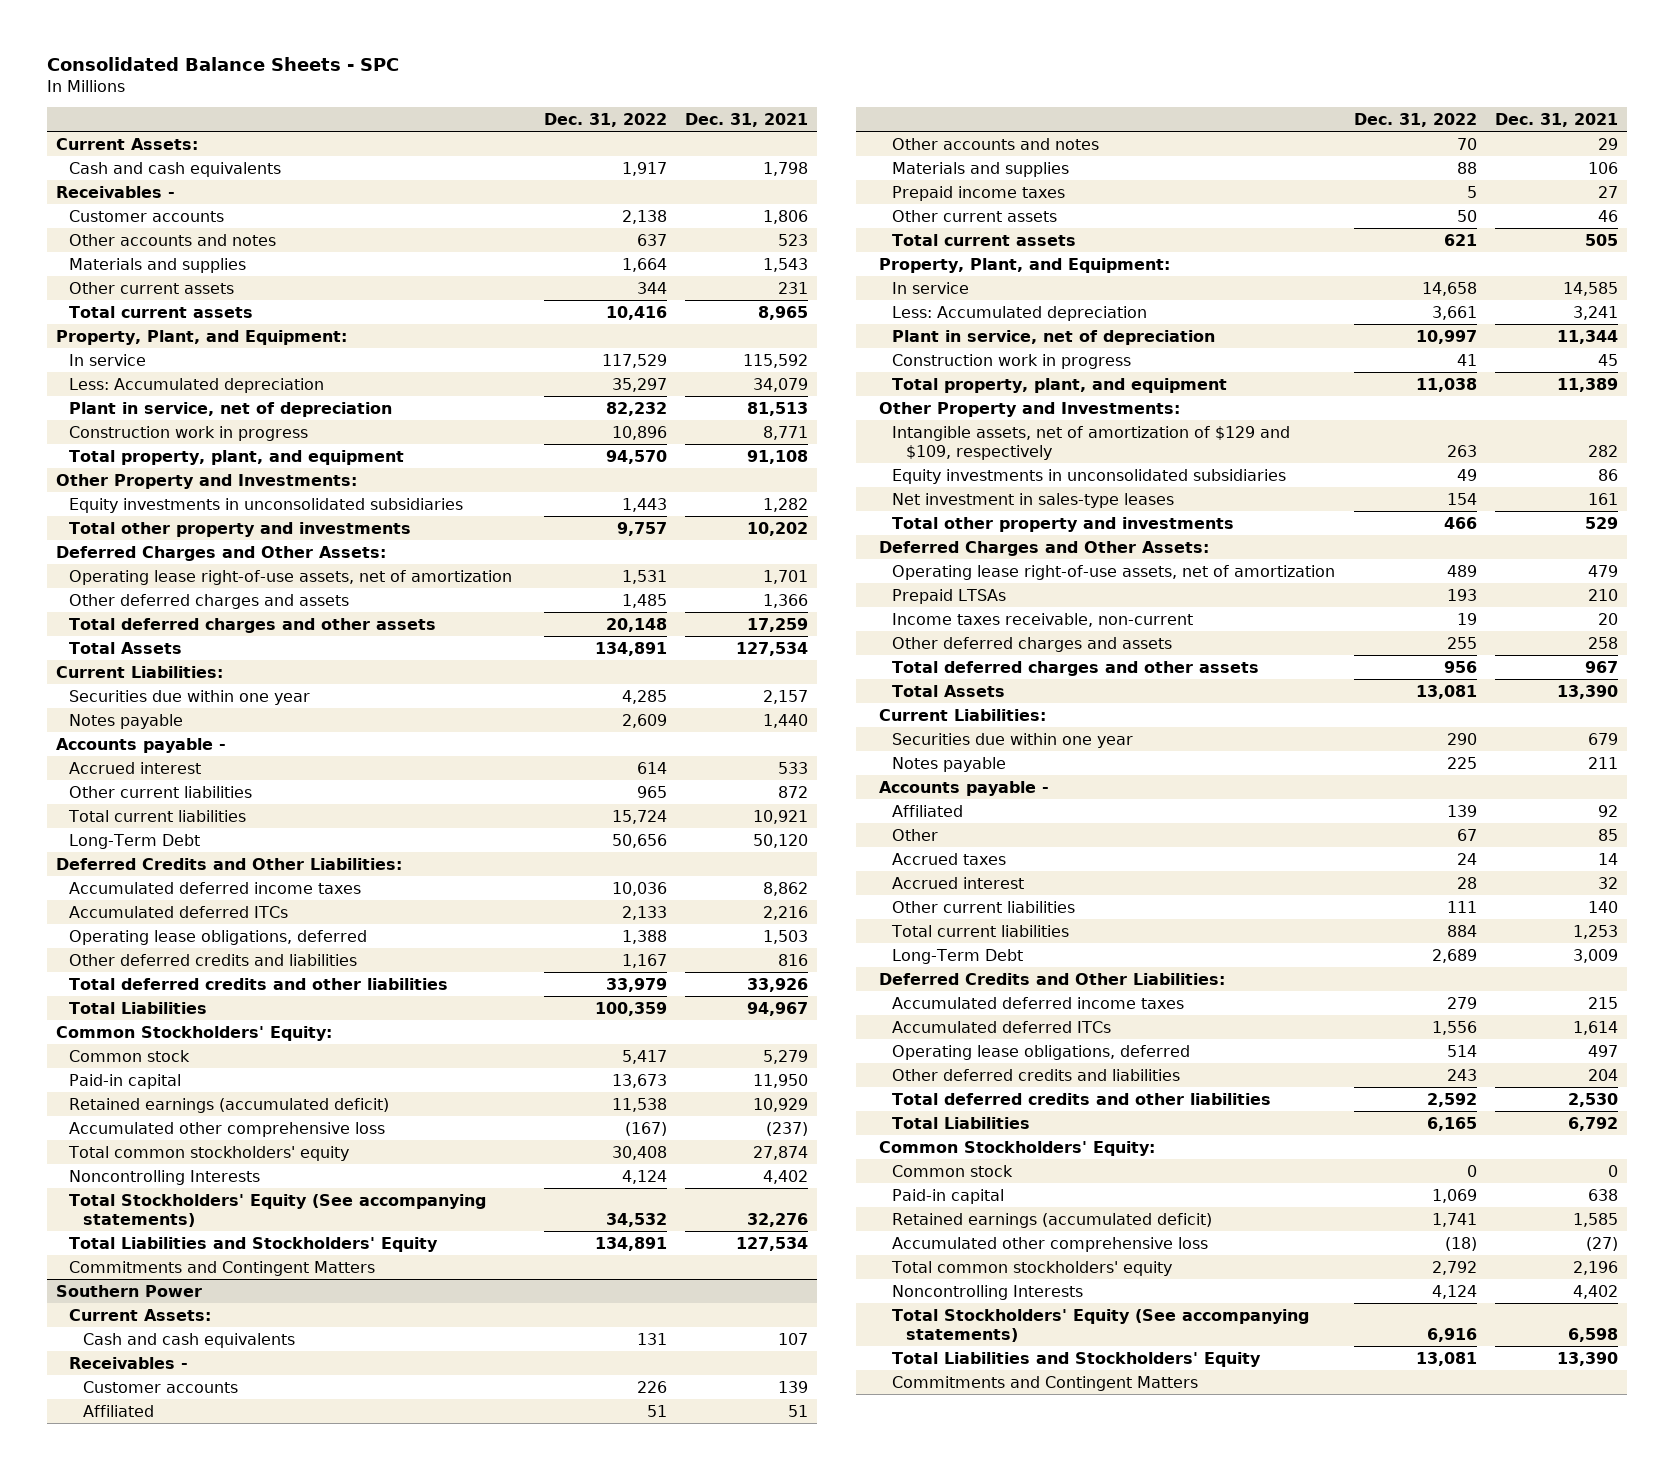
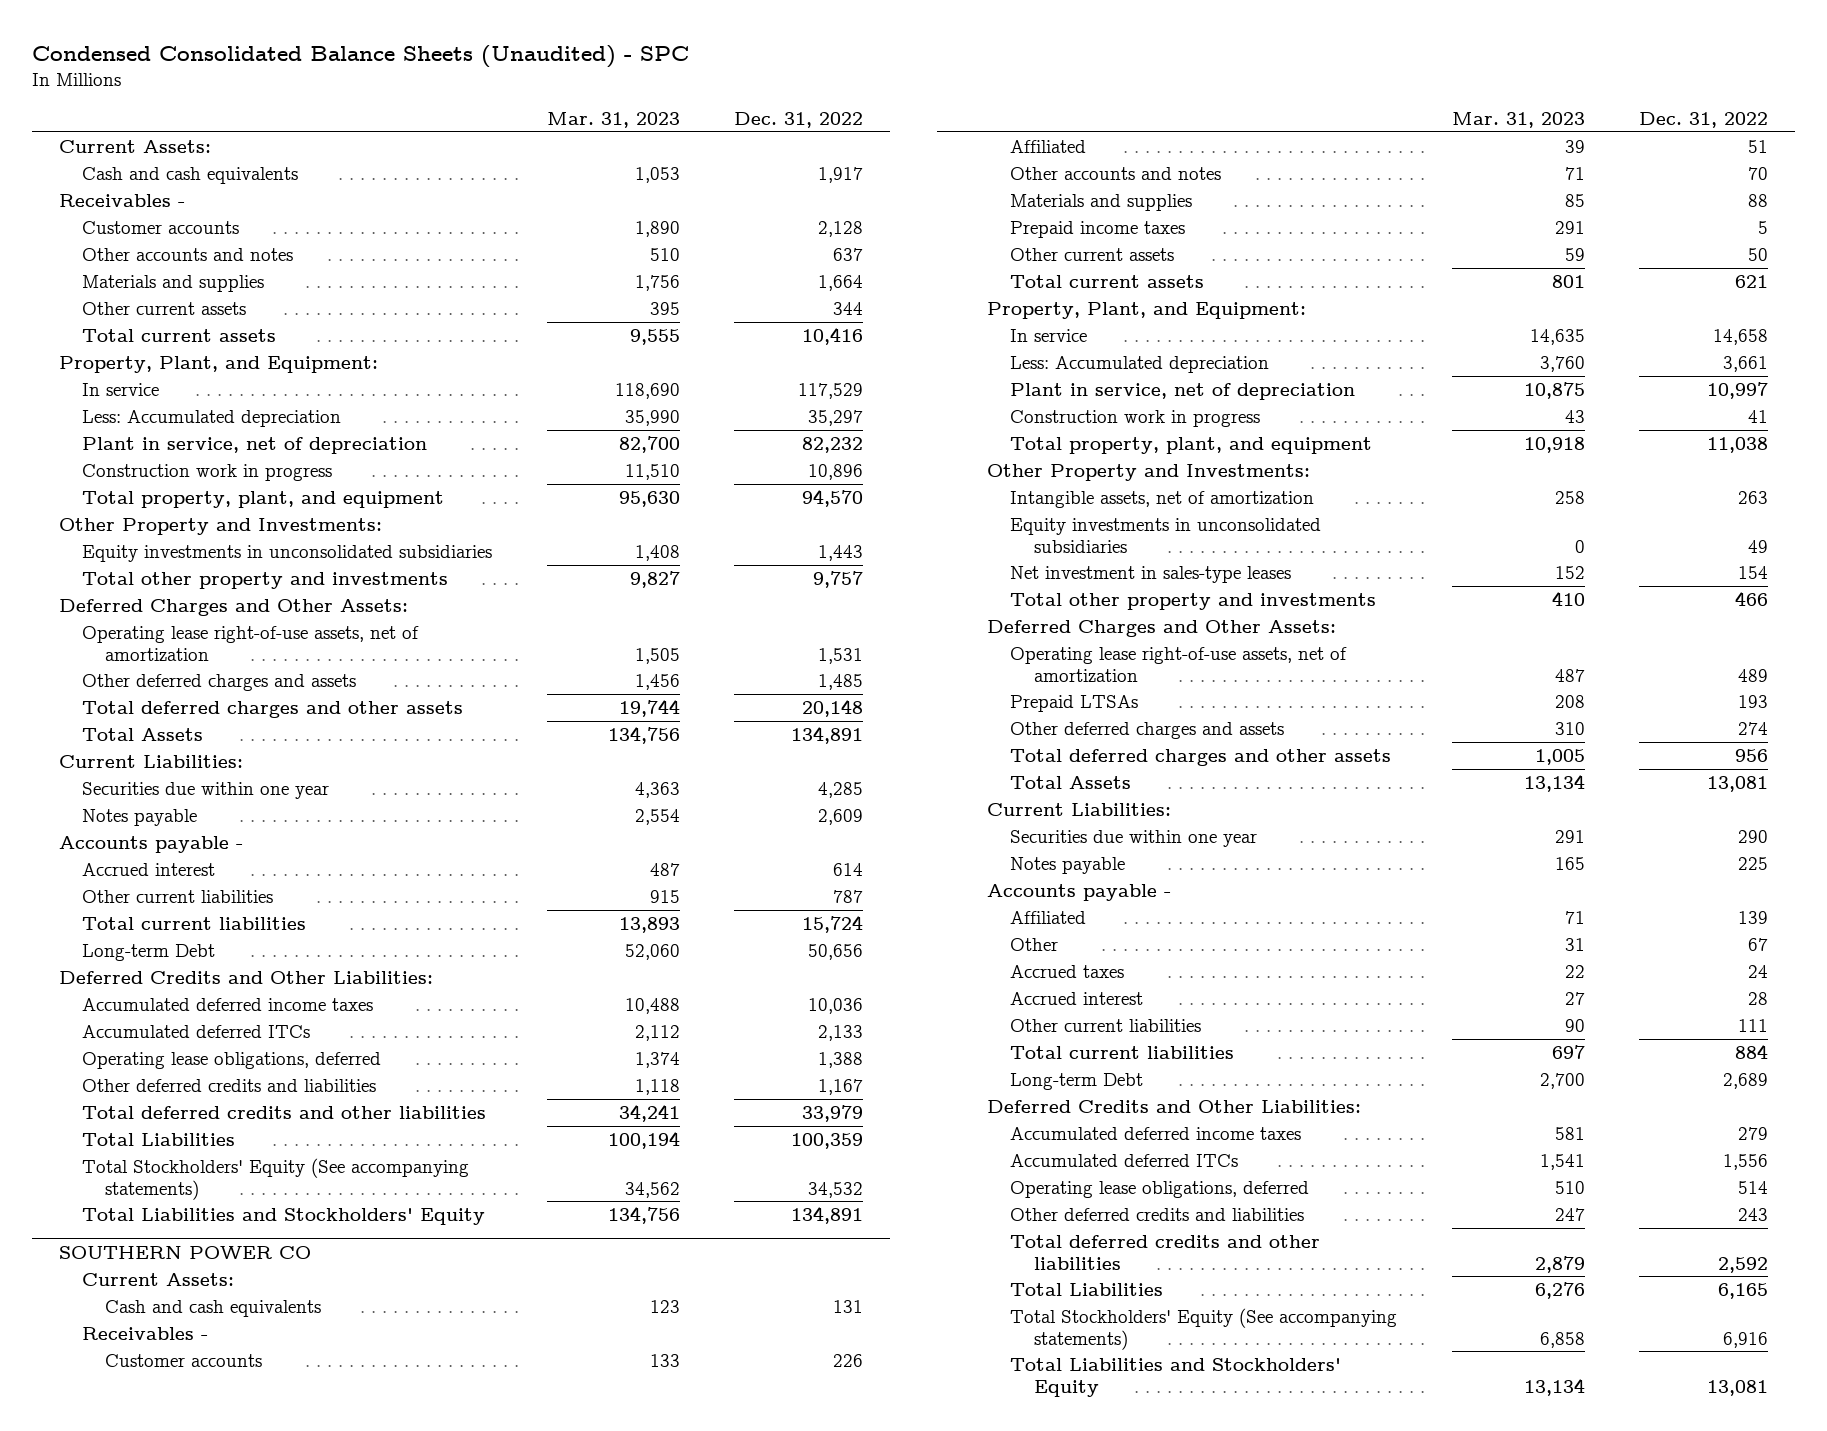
[46,56,399,71] Consolidated Balance Sheets - SPC -> [31,44,689,68] Condensed Consolidated Balance Sheets (Unaudited) - SPC
[685,113,809,128] Dec. 31, 2021 -> none
none -> [546,111,680,128] Mar. 31, 2023
[622,209,668,224] 2,138 -> [817,220,863,237] 2,128
[637,785,668,798] 965 -> [832,889,863,903] 787
[69,833,201,849] Long-Term Debt -> [81,943,215,961] Long-term Debt
[55,1025,332,1041] Common Stockholders' Equity: -> none
[69,1049,191,1062] Common stock -> none
[69,1073,182,1089] Paid-in capital -> none
[69,1097,390,1113] Retained earnings (accumulated deficit) -> none
[69,1121,386,1137] Accumulated other comprehensive loss -> none
[68,1145,350,1161] Total common stockholders' equity -> none
[69,1169,261,1185] Noncontrolling Interests -> none
[69,1260,376,1276] Commitments and Contingent Matters -> none
[55,1284,202,1297] Southern Power -> [58,1245,311,1259] SOUTHERN POWER CO
[892,425,1291,460] Intangible assets, net of amortization of $129 and $109, respectively -> [1010,490,1315,508] Intangible assets, net of amortization
[892,612,1194,627] Income taxes receivable, non-current -> none
[1446,636,1477,649] 255 -> [1738,721,1769,735] 274
[892,948,1024,964] Long-Term Debt -> [1010,1072,1144,1090] Long-term Debt
[878,1140,1155,1156] Common Stockholders' Equity: -> none
[892,1164,1014,1177] Common stock -> none
[892,1188,1005,1204] Paid-in capital -> none
[892,1212,1213,1228] Retained earnings (accumulated deficit) -> none
[892,1236,1209,1252] Accumulated other comprehensive loss -> none
[891,1260,1173,1276] Total common stockholders' equity -> none
[892,1284,1084,1300] Noncontrolling Interests -> none
[892,1375,1199,1391] Commitments and Contingent Matters -> none

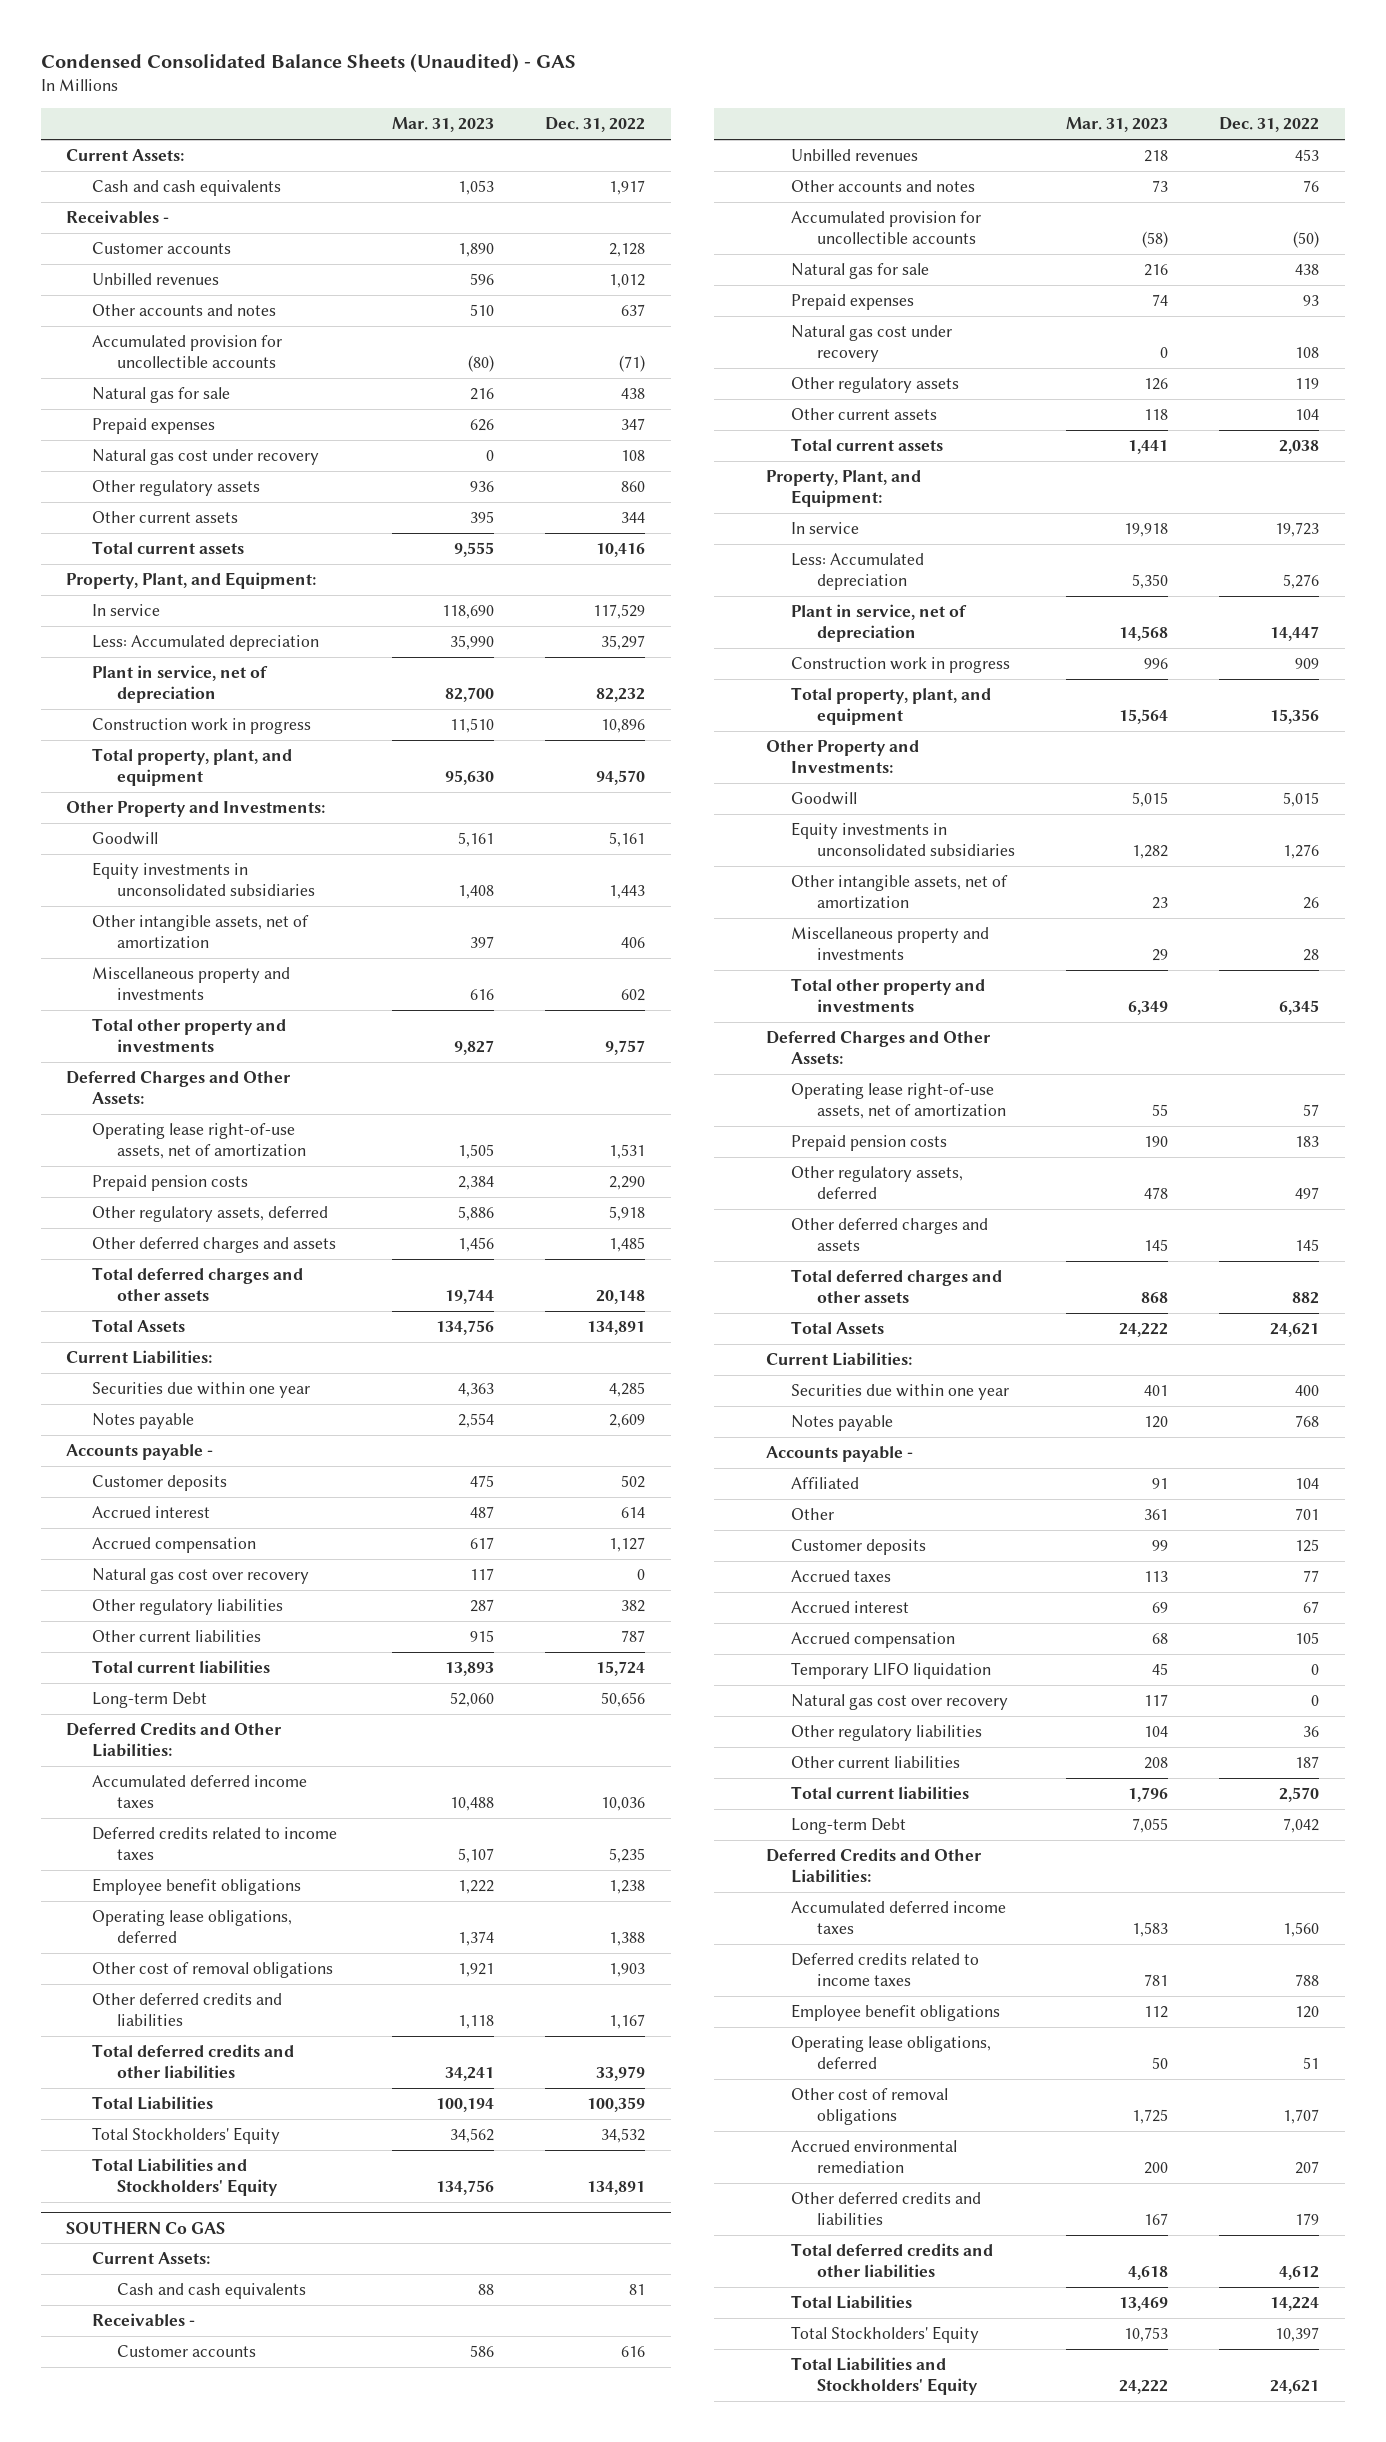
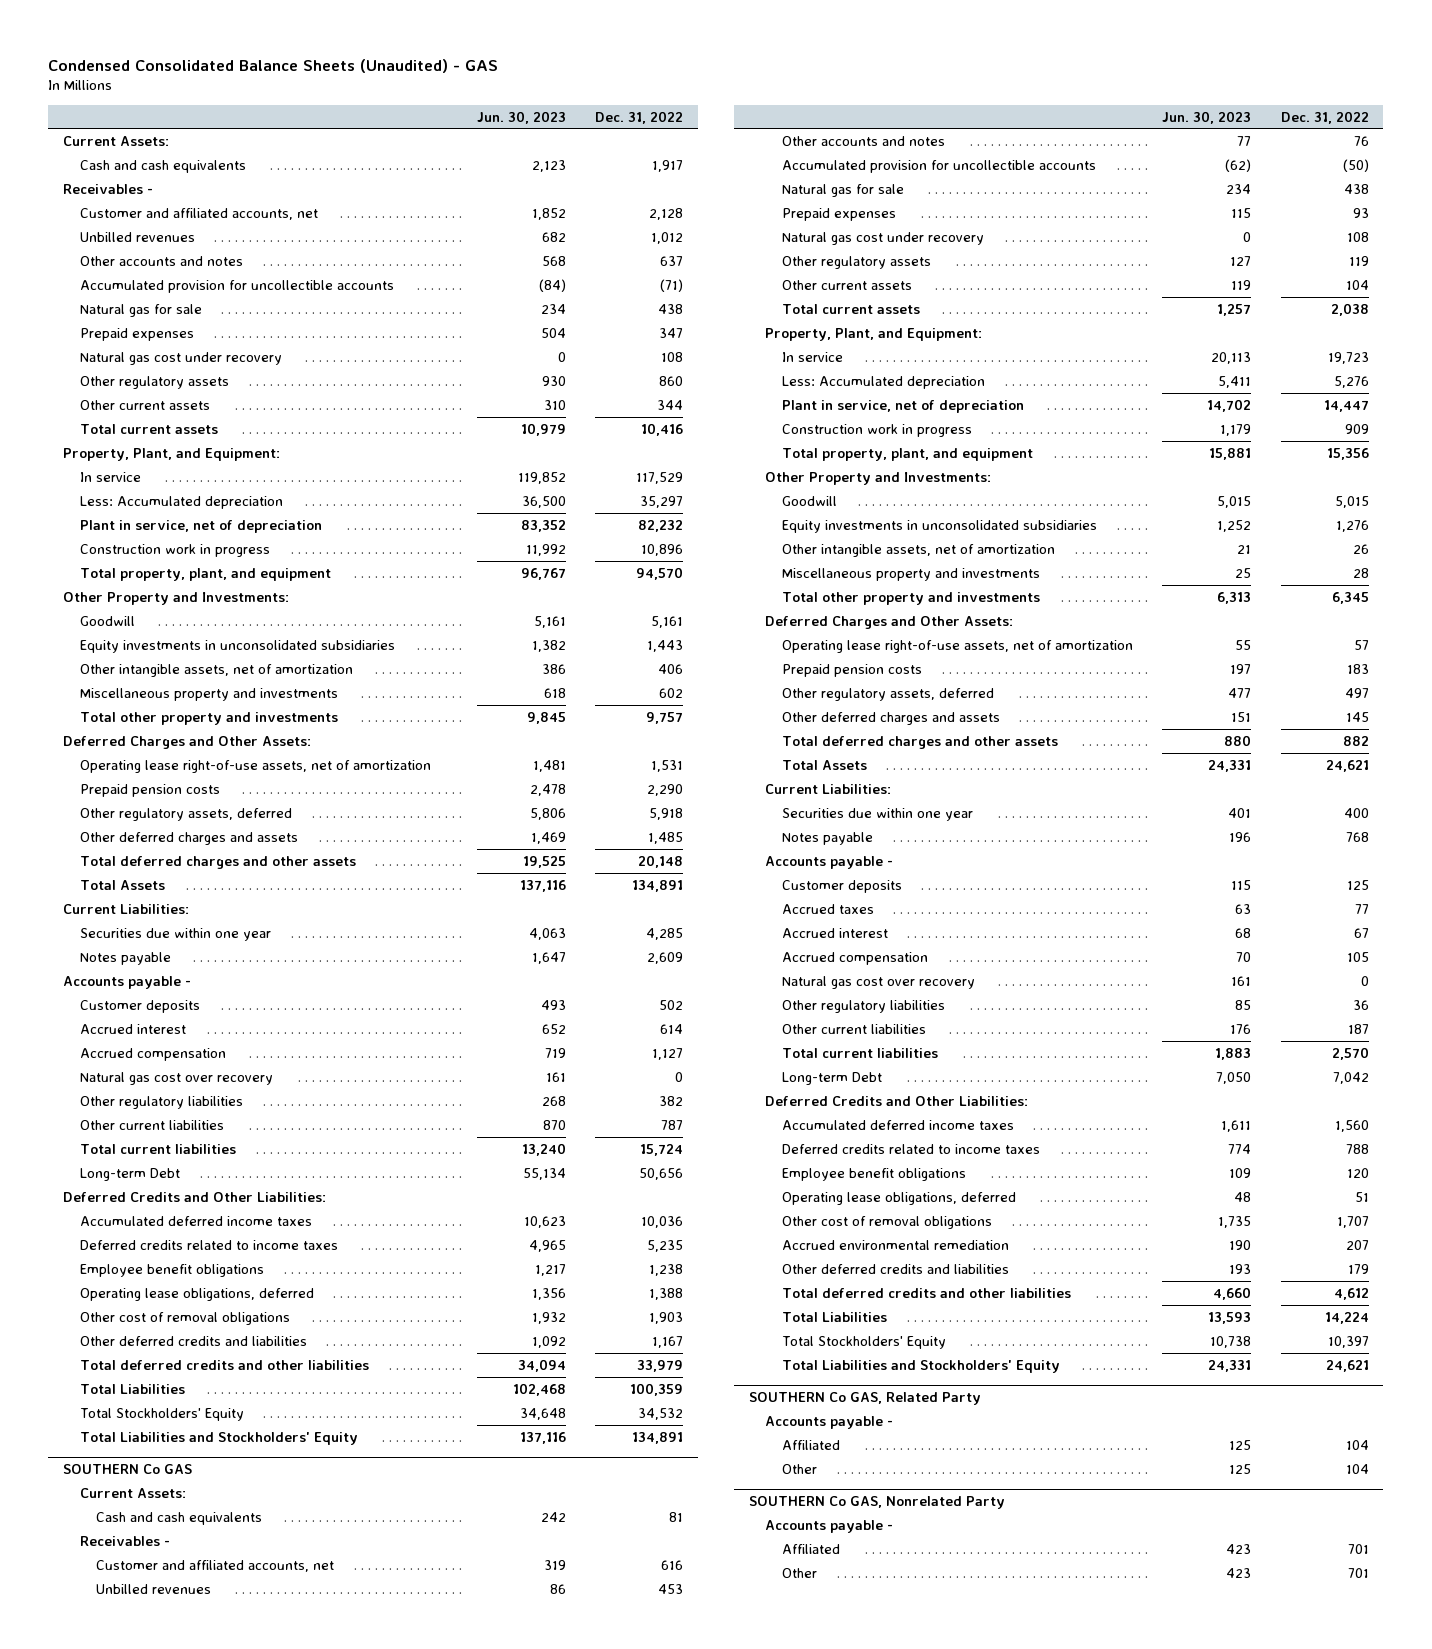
[392,117,495,133] Mar. 31, 2023 -> none
none -> [476,110,566,124] Jun. 30, 2023
[91,242,231,255] Customer accounts -> [79,207,318,220] Customer and affiliated accounts, net
[117,2345,257,2358] Customer accounts -> [96,1559,335,1572] Customer and affiliated accounts, net
[791,1477,860,1490] Affiliated -> none
[791,1508,835,1521] Other -> none
[791,1662,992,1680] Temporary LIFO liquidation -> none
none -> [748,1392,981,1406] SOUTHERN Co GAS, Related Party
none -> [765,1415,894,1429] Accounts payable -
none -> [782,1439,841,1450] Affiliated
none -> [782,1463,818,1474] Other
none -> [748,1496,1005,1510] SOUTHERN Co GAS, Nonrelated Party
none -> [765,1519,894,1533] Accounts payable -
none -> [782,1543,841,1554] Affiliated
none -> [782,1567,818,1578] Other

